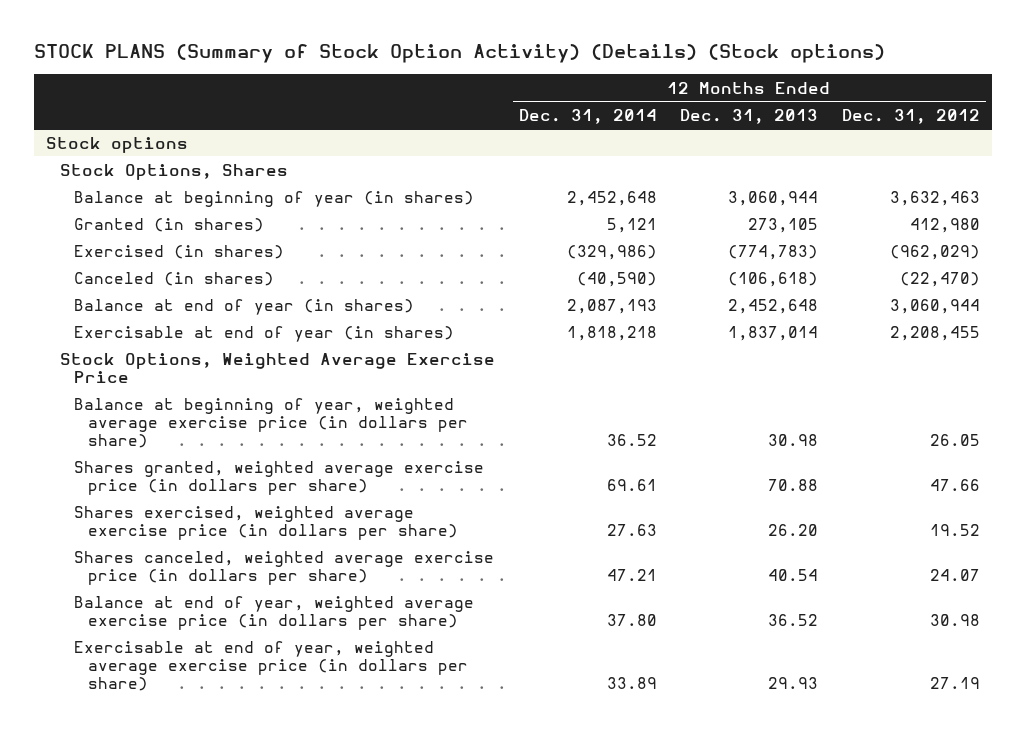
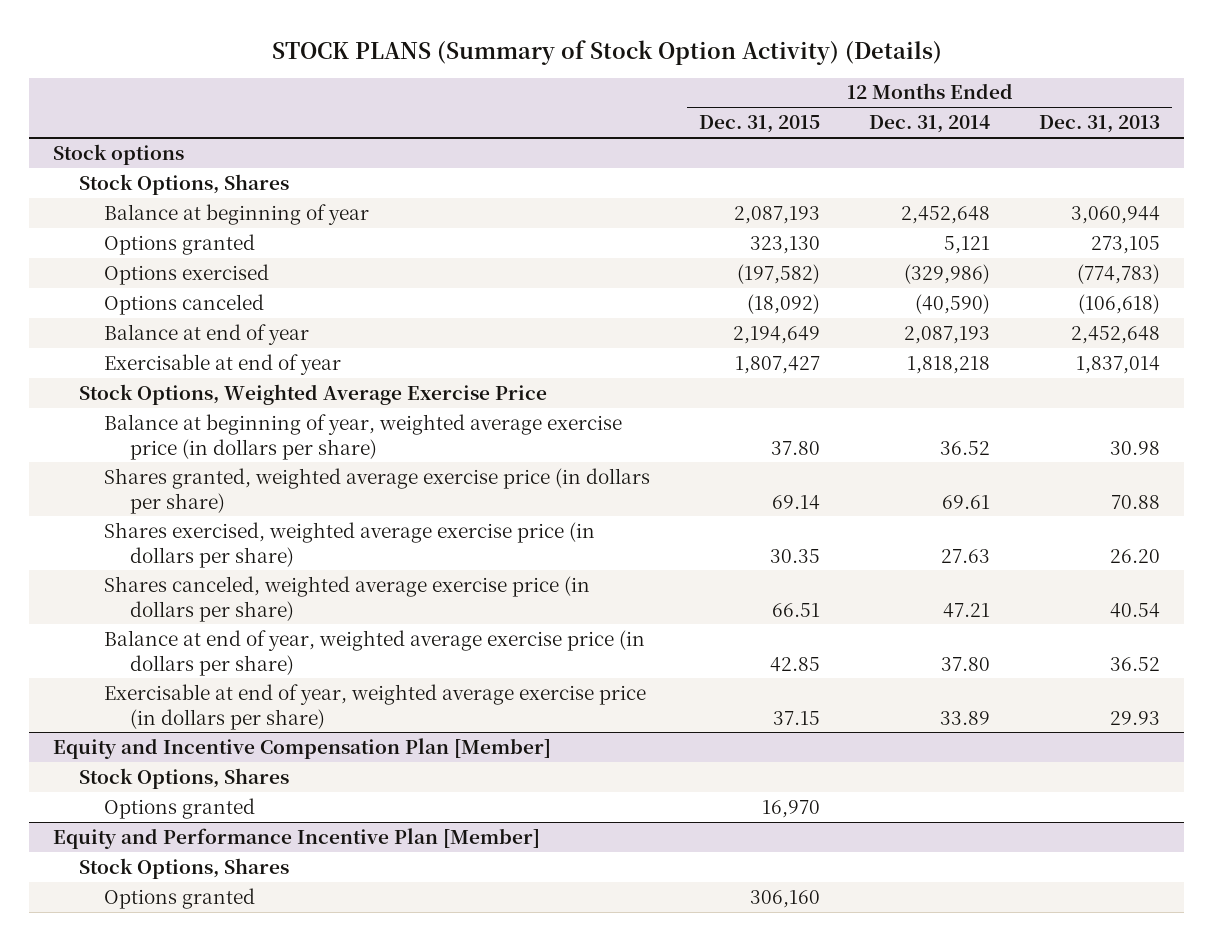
[34,44,886,64] STOCK PLANS (Summary of Stock Option Activity) (Details) (Stock options) -> [271,39,942,65] STOCK PLANS (Summary of Stock Option Activity) (Details)
[841,108,980,124] Dec. 31, 2012 -> none
none -> [699,115,821,134] Dec. 31, 2015
[73,190,474,207] Balance at beginning of year (in shares) -> [104,203,370,225] Balance at beginning of year
[73,217,264,232] Granted (in shares) -> [104,233,256,255] Options granted
[73,244,284,259] Exercised (in shares) -> [104,263,270,285] Options exercised
[73,271,274,286] Canceled (in shares) -> [104,293,265,315] Options canceled
[73,298,414,315] Balance at end of year (in shares) -> [104,323,310,345] Balance at end of year
[73,325,454,342] Exercisable at end of year (in shares) -> [104,353,342,375] Exercisable at end of year
none -> [53,737,552,759] Equity and Incentive Compensation Plan [Member]
none -> [78,767,289,789] Stock Options, Shares
none -> [104,797,256,819] Options granted
none -> [53,827,541,849] Equity and Performance Incentive Plan [Member]
none -> [78,857,289,879] Stock Options, Shares
none -> [104,887,256,909] Options granted

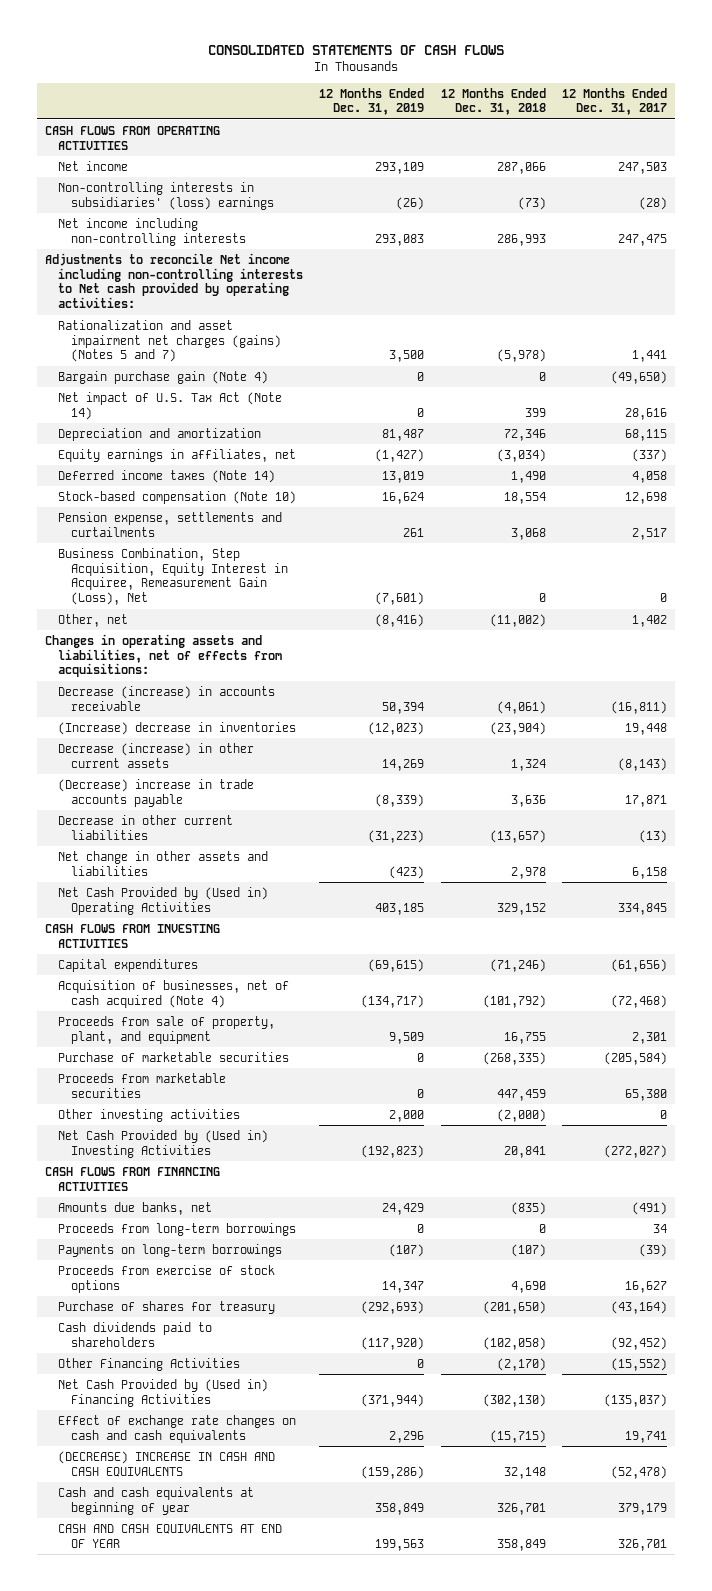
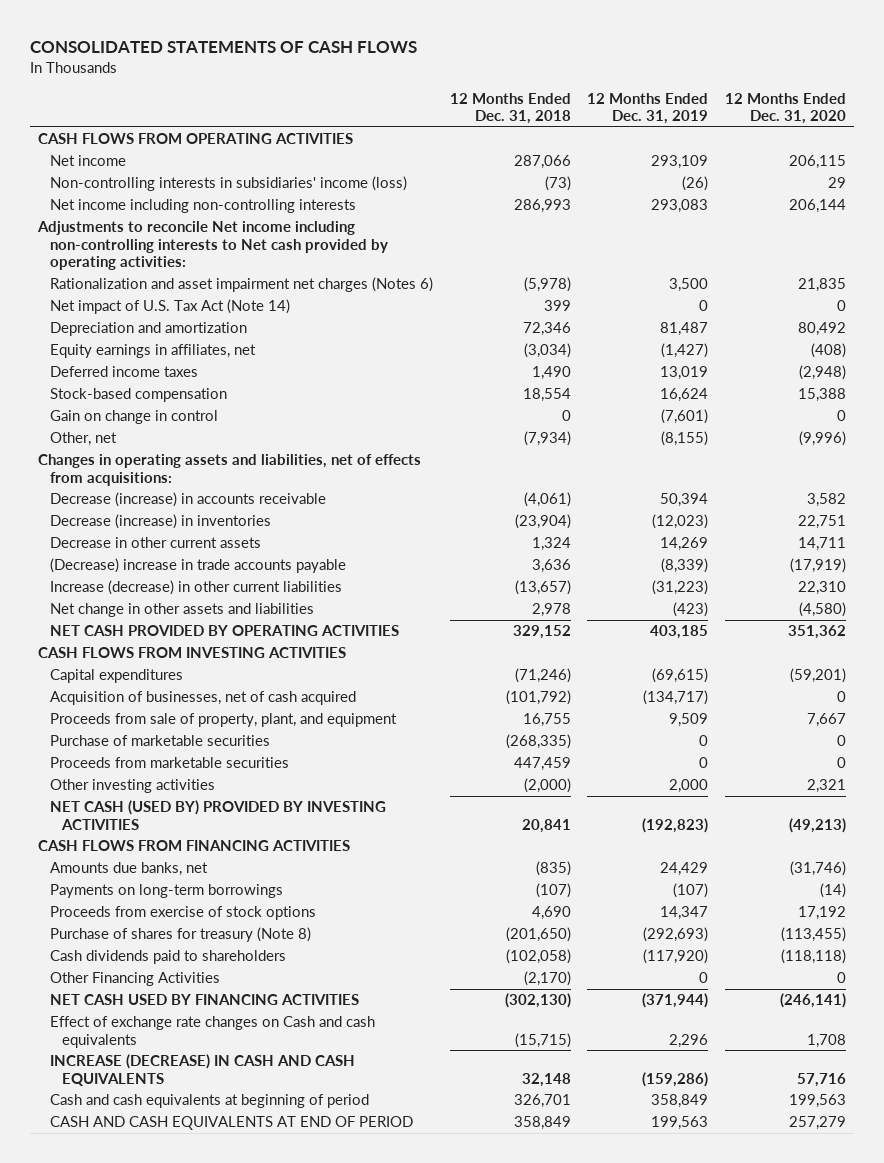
[562,87,668,116] 12 Months Ended Dec. 31, 2017 -> none
none -> [724,92,846,124] 12 Months Ended Dec. 31, 2020
[57,181,274,210] Non-controlling interests in subsidiaries' (loss) earnings -> [50,176,408,192] Non-controlling interests in subsidiaries' income (loss)
[57,370,268,384] Bargain purchase gain (Note 4) -> none
[57,319,281,363] Rationalization and asset impairment net charges (gains) (Notes 5 and 7) -> [50,277,434,293] Rationalization and asset impairment net charges (Notes 6)
[57,511,282,537] Pension expense, settlements and curtailments -> none
[57,469,275,483] Deferred income taxes (Note 14) -> [50,366,199,378] Deferred income taxes
[57,490,296,504] Stock-based compensation (Note 10) -> [50,388,228,403] Stock-based compensation
[57,547,288,606] Business Combination, Step Acquisition, Equity Interest in Acquiree, Remeasurement Gain (Loss), Net -> [50,410,219,425] Gain on change in control
[375,613,425,627] (8,416) -> [661,431,709,447] (8,155)
[489,613,546,627] (11,002) -> [523,431,571,447] (7,934)
[57,721,296,735] (Increase) decrease in inventories -> [50,514,272,530] Decrease (increase) in inventories
[57,742,254,768] Decrease (increase) in other current assets -> [50,537,262,549] Decrease in other current assets
[57,814,233,840] Decrease in other current liabilities -> [50,580,343,596] Increase (decrease) in other current liabilities
[57,886,268,915] Net Cash Provided by (Used in) Operating Activities -> [50,625,400,637] NET CASH PROVIDED BY OPERATING ACTIVITIES
[57,979,289,1008] Acquisition of businesses, net of cash acquired (Note 4) -> [50,691,357,706] Acquisition of businesses, net of cash acquired
[57,1129,268,1158] Net Cash Provided by (Used in) Investing Activities -> [50,800,387,830] NET CASH (USED BY) PROVIDED BY INVESTING ACTIVITIES
[57,1222,296,1236] Proceeds from long-term borrowings -> none
[57,1300,275,1314] Purchase of shares for treasury -> [50,927,312,943] Purchase of shares for treasury (Note 8)
[57,1378,268,1407] Net Cash Provided by (Used in) Financing Activities -> [50,994,360,1006] NET CASH USED BY FINANCING ACTIVITIES
[57,1414,296,1443] Effect of exchange rate changes on cash and cash equivalents -> [50,1016,376,1048] Effect of exchange rate changes on Cash and cash equivalents
[57,1450,275,1477] (DECREASE) INCREASE IN CASH AND CASH EQUIVALENTS -> [50,1054,356,1086] INCREASE (DECREASE) IN CASH AND CASH EQUIVALENTS
[57,1486,254,1515] Cash and cash equivalents at beginning of year -> [50,1094,370,1109] Cash and cash equivalents at beginning of period
[57,1523,282,1548] CASH AND CASH EQUIVALENTS AT END OF YEAR -> [50,1116,414,1131] CASH AND CASH EQUIVALENTS AT END OF PERIOD

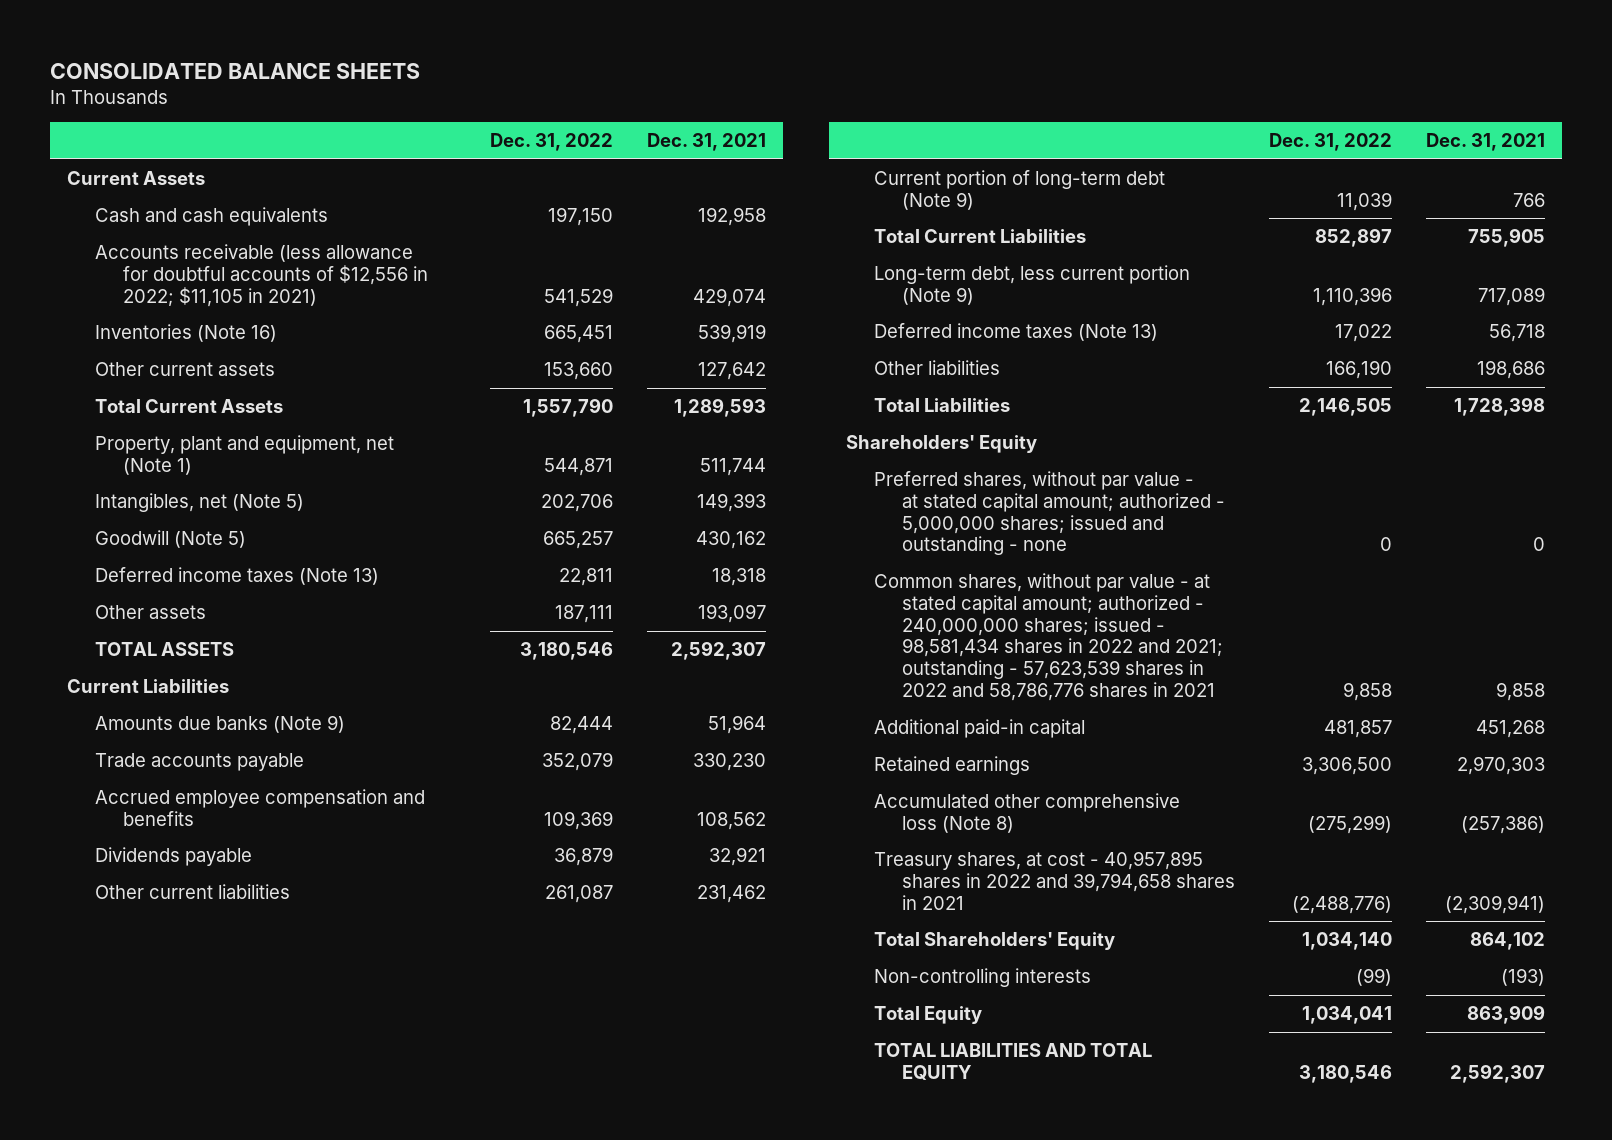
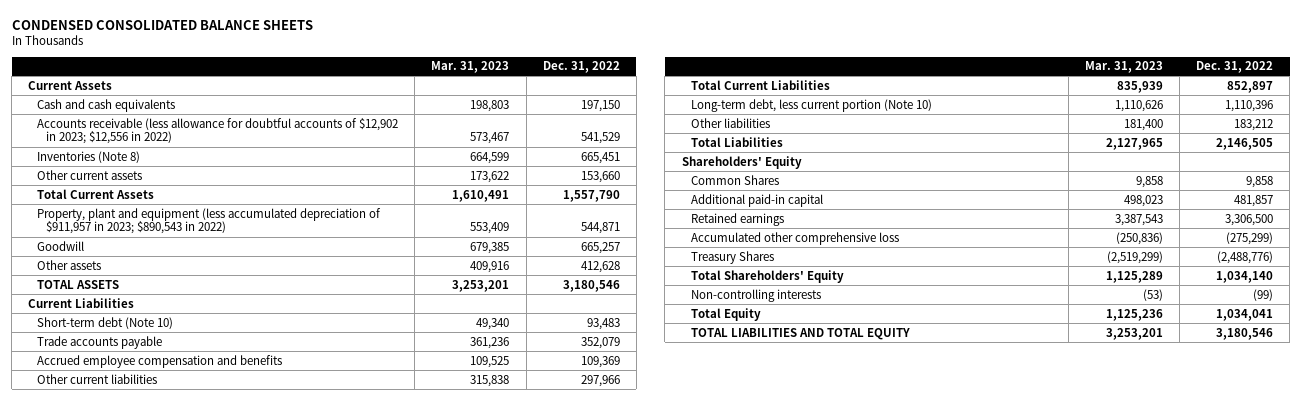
[49,62,420,79] CONSOLIDATED BALANCE SHEETS -> [11,19,313,30] CONDENSED CONSOLIDATED BALANCE SHEETS
[646,133,766,152] Dec. 31, 2021 -> none
none -> [431,61,510,74] Mar. 31, 2023
[94,244,428,307] Accounts receivable (less allowance for doubtful accounts of $12,556 in 2022; $11,105 in 2021) -> [37,117,399,145] Accounts receivable (less allowance for doubtful accounts of $12,902 in 2023; $12,556 in 2022)
[94,324,277,343] Inventories (Note 16) -> [37,150,141,163] Inventories (Note 8)
[94,493,304,513] Intangibles, net (Note 5) -> none
[94,567,379,586] Deferred income taxes (Note 13) -> none
[94,435,394,475] Property, plant and equipment, net (Note 1) -> [37,207,382,235] Property, plant and equipment (less accumulated depreciation of $911,957 in 2023; $890,543 in 2022)
[94,530,246,549] Goodwill (Note 5) -> [37,240,85,251] Goodwill
[554,605,613,624] 187,111 -> [580,260,620,273] 412,628
[94,715,345,734] Amounts due banks (Note 9) -> none
none -> [37,316,174,329] Short-term debt (Note 10)
[94,847,252,867] Dividends payable -> none
[874,170,1166,210] Current portion of long-term debt (Note 9) -> none
[544,885,613,904] 261,087 -> [580,374,620,387] 297,966
[874,323,1159,342] Deferred income taxes (Note 13) -> none
[874,265,1191,305] Long-term debt, less current portion (Note 9) -> [690,98,932,112] Long-term debt, less current portion (Note 10)
[1326,360,1393,380] 166,190 -> [1233,118,1273,131] 183,212
[874,471,1226,556] Preferred shares, without par value - at stated capital amount; authorized - 5,000,000 shares; issued and outstanding - none -> none
[874,573,1224,702] Common shares, without par value - at stated capital amount; authorized - 240,000,000 shares; issued - 98,581,434 shares in 2022 and 2021; outstanding - 57,623,539 shares in 2022 and 58,786,776 shares in 2021 -> [690,174,779,185] Common Shares
[874,793,1181,833] Accumulated other comprehensive loss (Note 8) -> [690,231,899,245] Accumulated other comprehensive loss
[874,851,1236,910] Treasury shares, at cost - 40,957,895 shares in 2022 and 39,794,658 shares in 2021 -> [690,250,774,264] Treasury Shares

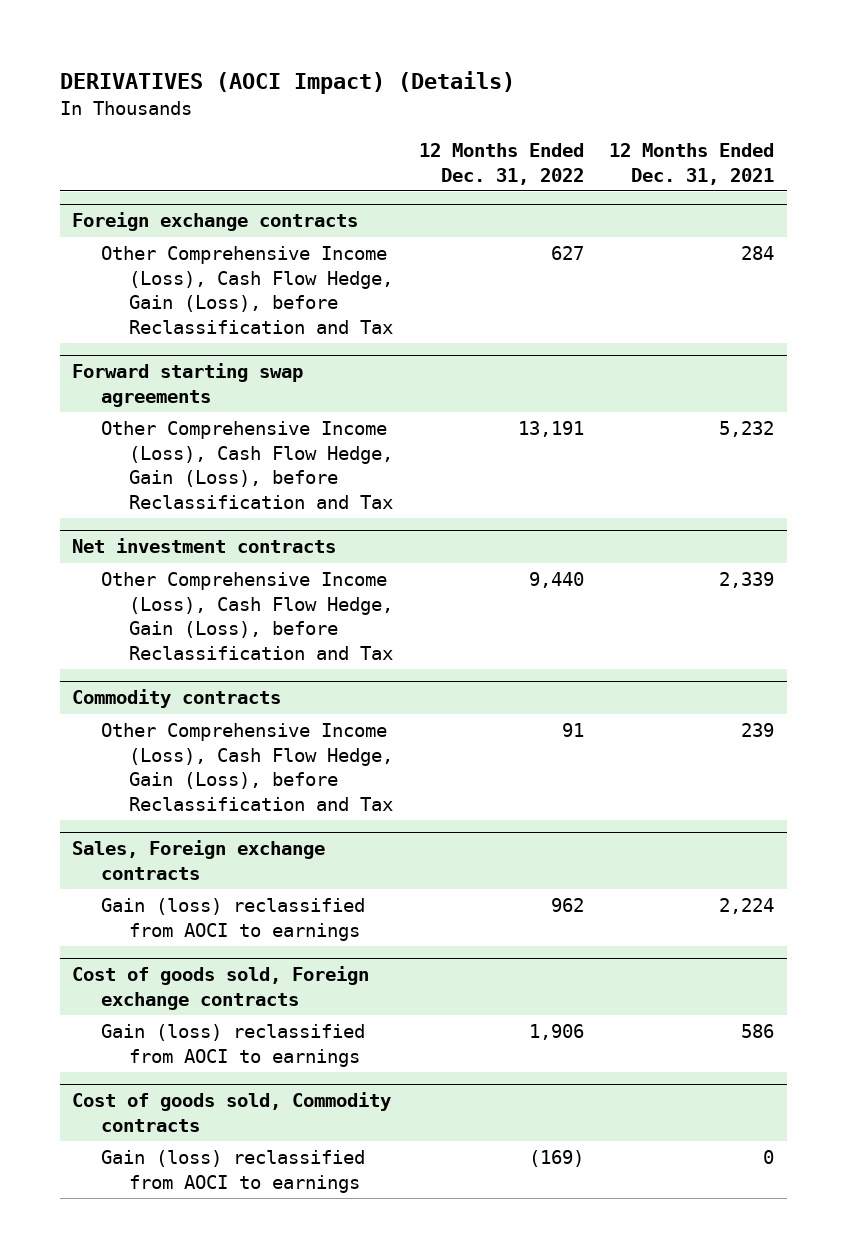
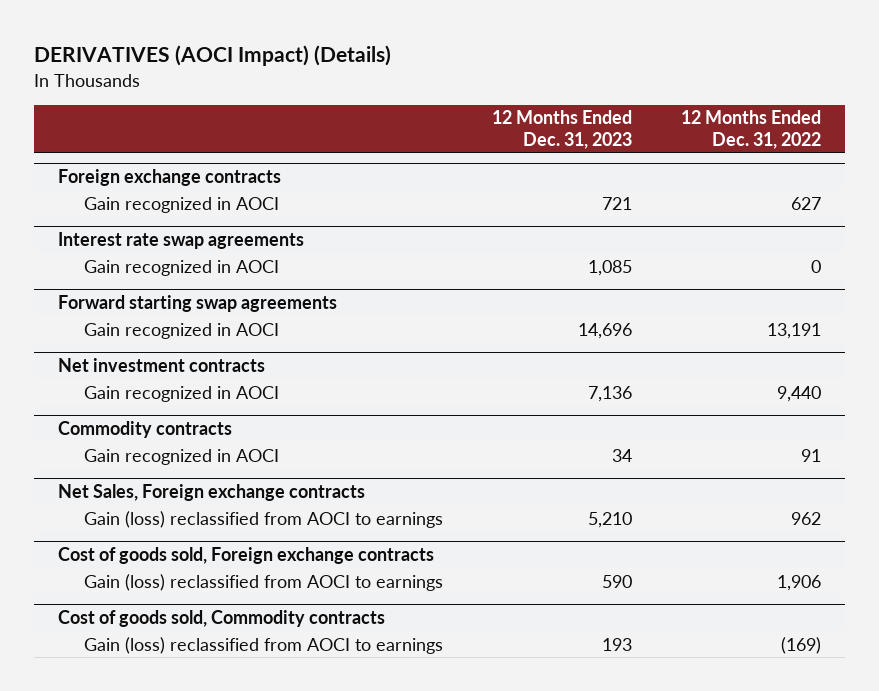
[609,143,775,185] 12 Months Ended Dec. 31, 2021 -> none
none -> [492,110,633,149] 12 Months Ended Dec. 31, 2023
[100,246,394,335] Other Comprehensive Income (Loss), Cash Flow Hedge, Gain (Loss), before Reclassification and Tax -> [84,196,280,213] Gain recognized in AOCI
none -> [58,232,305,250] Interest rate swap agreements
none -> [84,259,280,276] Gain recognized in AOCI
[100,421,394,510] Other Comprehensive Income (Loss), Cash Flow Hedge, Gain (Loss), before Reclassification and Tax -> [84,322,280,339] Gain recognized in AOCI
[100,572,394,661] Other Comprehensive Income (Loss), Cash Flow Hedge, Gain (Loss), before Reclassification and Tax -> [84,385,280,402] Gain recognized in AOCI
[100,723,394,812] Other Comprehensive Income (Loss), Cash Flow Hedge, Gain (Loss), before Reclassification and Tax -> [84,448,280,465] Gain recognized in AOCI
[72,840,326,881] Sales, Foreign exchange contracts -> [58,484,366,502] Net Sales, Foreign exchange contracts

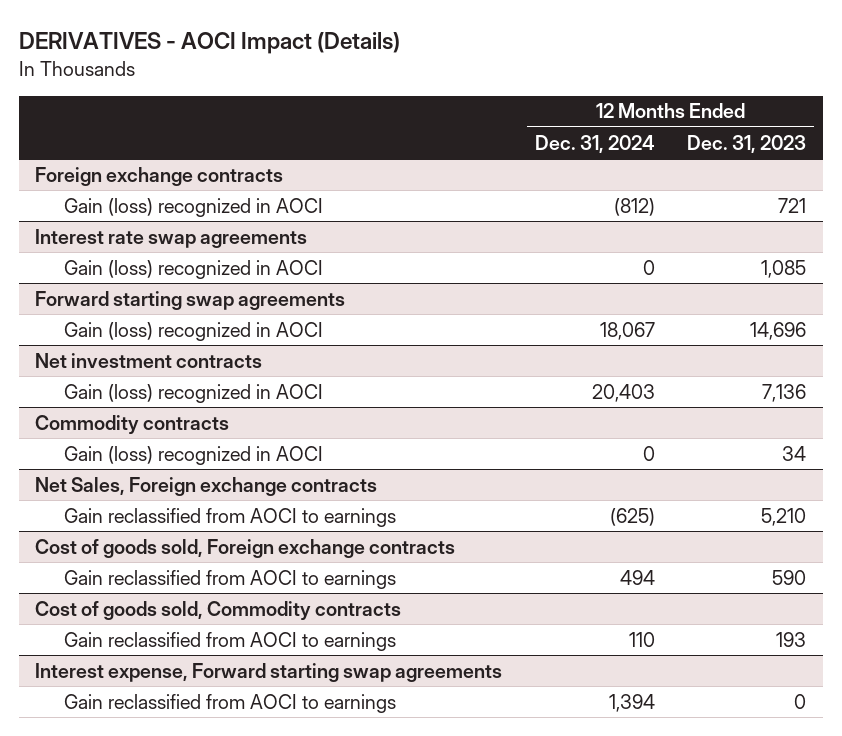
[34,45,392,67] DERIVATIVES (AOCI Impact) (Details) -> [19,32,401,55] DERIVATIVES - AOCI Impact (Details)
[680,110,821,149] 12 Months Ended Dec. 31, 2022 -> none
none -> [534,134,655,153] Dec. 31, 2024
[84,196,280,213] Gain recognized in AOCI -> [64,197,324,217] Gain (loss) recognized in AOCI
[84,259,280,276] Gain recognized in AOCI -> [64,259,324,279] Gain (loss) recognized in AOCI
[84,322,280,339] Gain recognized in AOCI -> [64,321,324,341] Gain (loss) recognized in AOCI
[84,385,280,402] Gain recognized in AOCI -> [64,383,324,403] Gain (loss) recognized in AOCI
[84,448,280,465] Gain recognized in AOCI -> [64,445,324,465] Gain (loss) recognized in AOCI
[84,510,444,528] Gain (loss) reclassified from AOCI to earnings -> [64,507,397,527] Gain reclassified from AOCI to earnings
[84,573,444,591] Gain (loss) reclassified from AOCI to earnings -> [64,569,397,589] Gain reclassified from AOCI to earnings
[84,636,444,654] Gain (loss) reclassified from AOCI to earnings -> [64,631,397,651] Gain reclassified from AOCI to earnings
none -> [35,662,503,682] Interest expense, Forward starting swap agreements
none -> [64,693,397,713] Gain reclassified from AOCI to earnings

